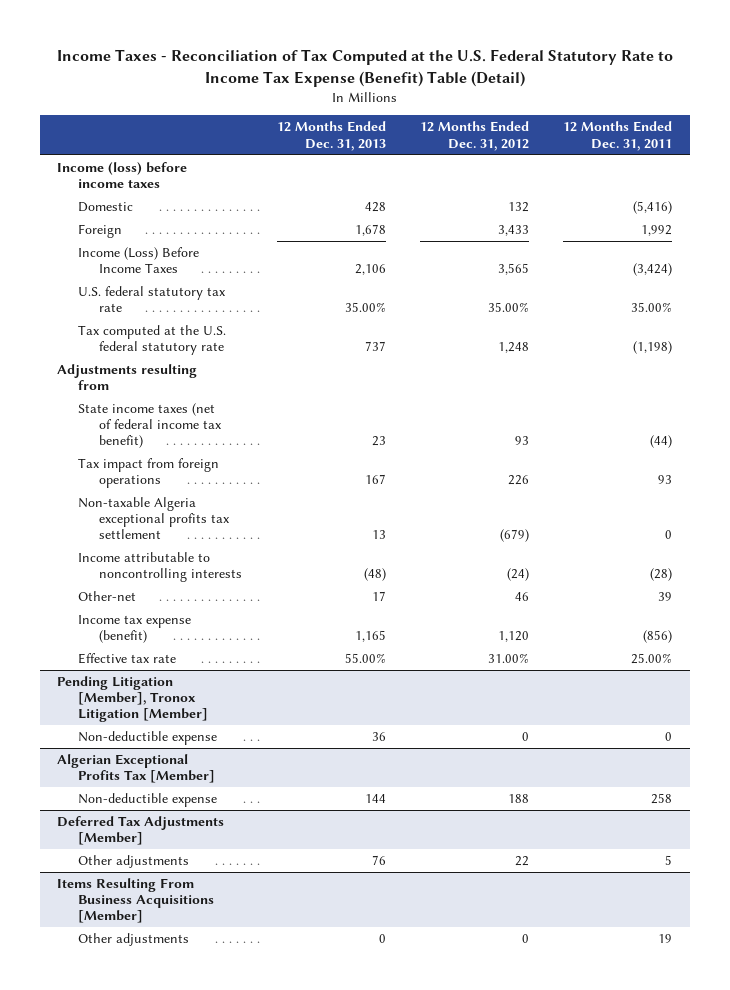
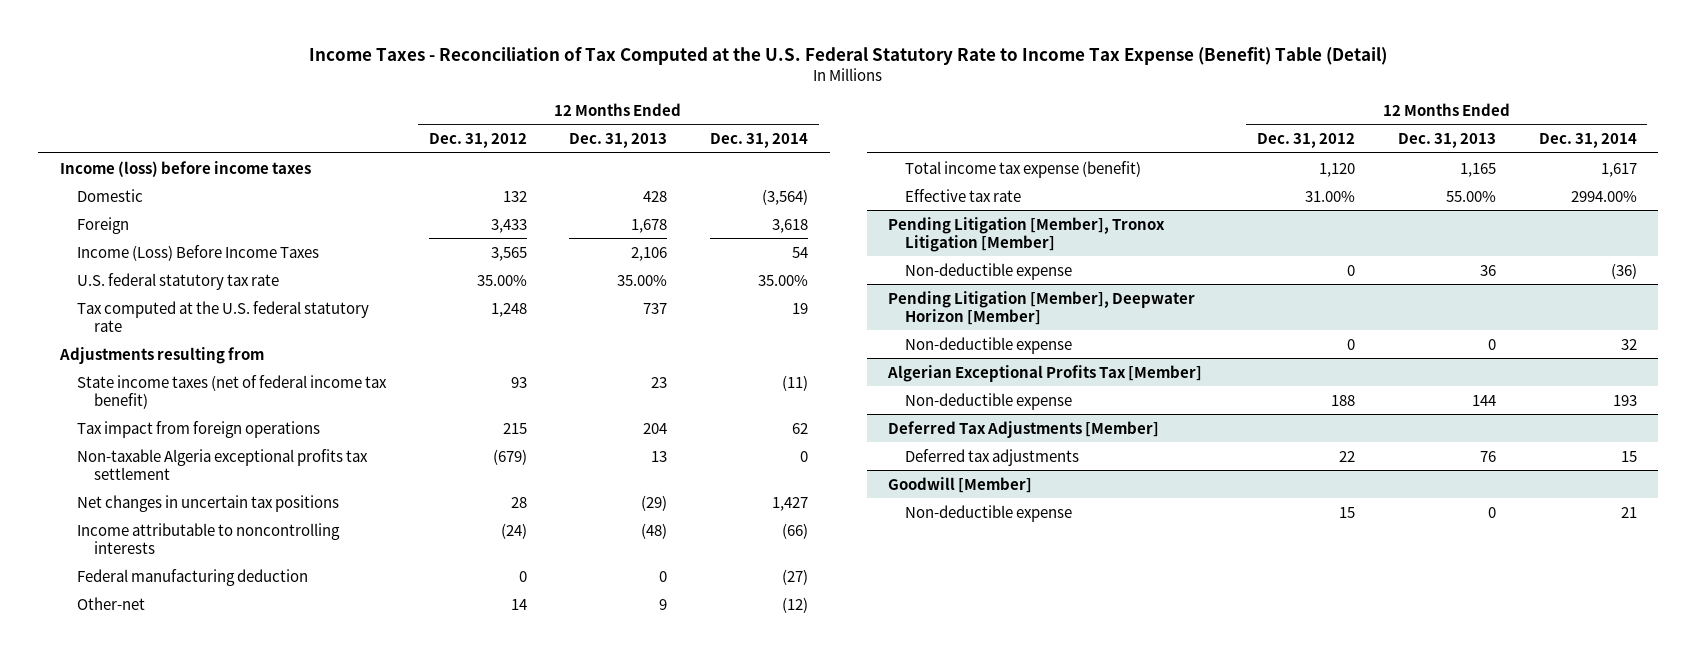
[563,121,673,151] 12 Months Ended Dec. 31, 2011 -> none
none -> [710,132,809,148] Dec. 31, 2014
[364,474,386,485] 167 -> [643,422,668,434] 204
[508,475,530,486] 226 -> [502,422,527,434] 215
none -> [77,494,340,512] Net changes in uncertain tax positions
none -> [77,568,309,586] Federal manufacturing deduction
[371,590,386,601] 17 -> [659,598,668,610] 9
[515,591,530,601] 46 -> [510,598,527,610] 14
[78,614,192,644] Income tax expense (benefit) -> [905,160,1142,178] Total income tax expense (benefit)
none -> [888,290,1196,325] Pending Litigation [Member], Deepwater Horizon [Member]
none -> [905,336,1073,354] Non-deductible expense
[57,877,215,924] Items Resulting From Business Acquisitions [Member] -> none
[78,932,190,946] Other adjustments -> none
[78,854,190,868] Other adjustments -> [905,448,1080,466] Deferred tax adjustments
none -> [888,476,1033,493] Goodwill [Member]
none -> [905,504,1073,522] Non-deductible expense

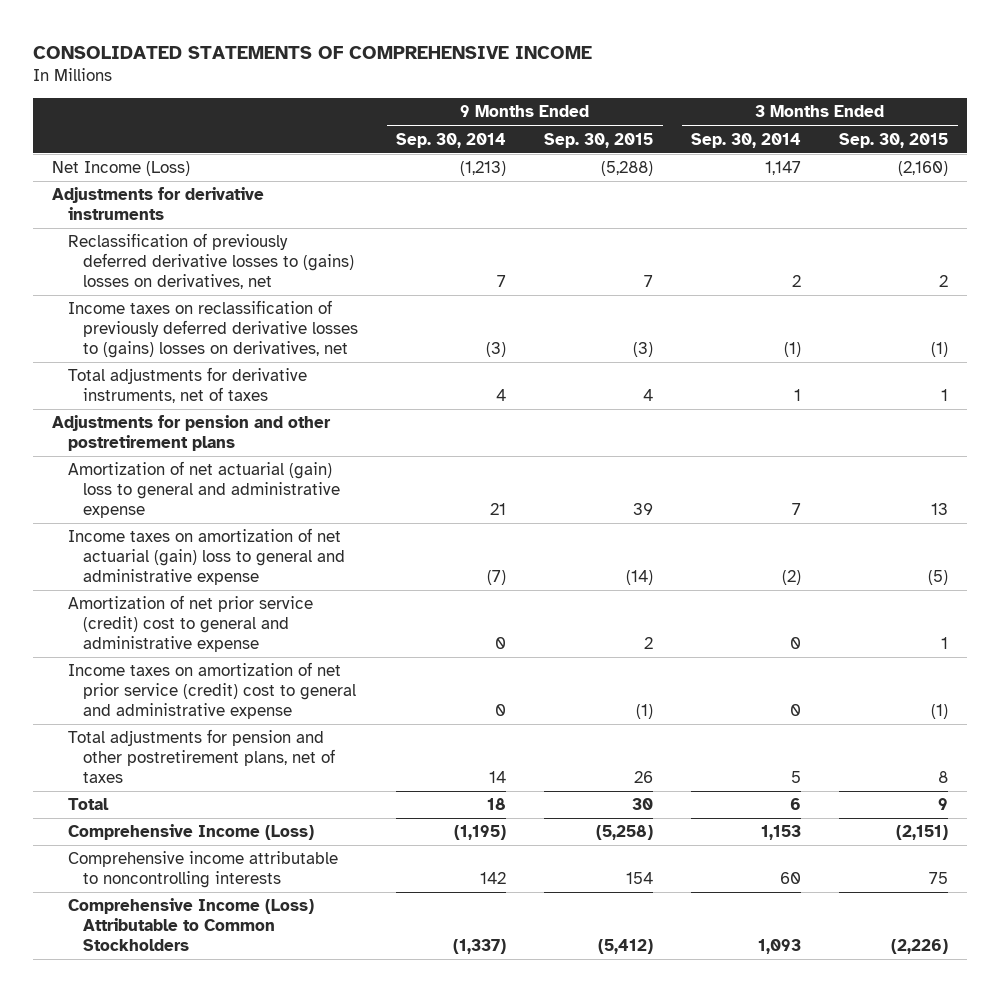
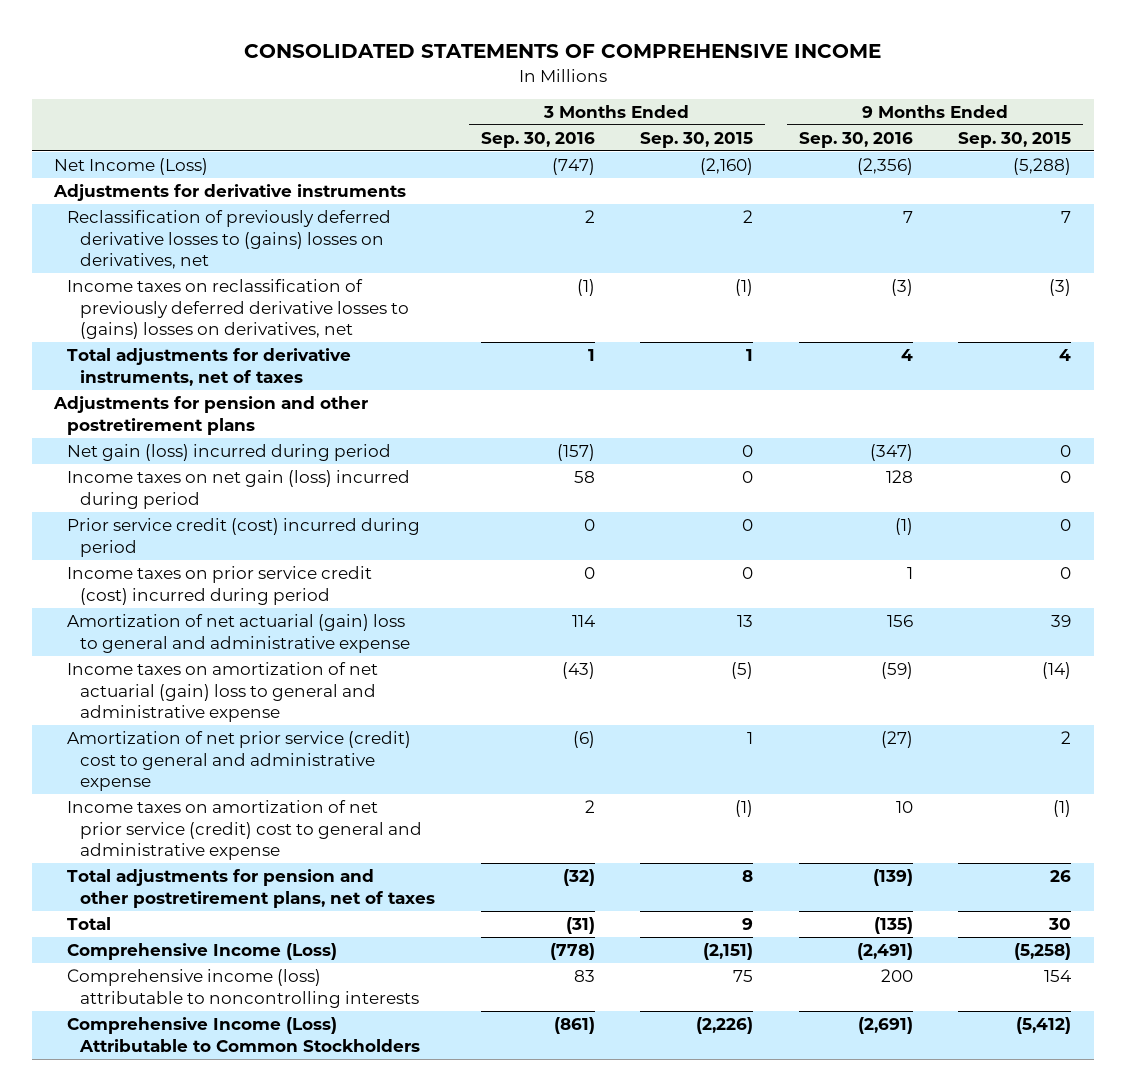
[396,132,507,148] Sep. 30, 2014 -> none
[691,132,802,148] Sep. 30, 2014 -> none
none -> [480,131,595,148] Sep. 30, 2016
none -> [798,131,913,148] Sep. 30, 2016
none -> [67,444,392,462] Net gain (loss) incurred during period
none -> [67,470,411,509] Income taxes on net gain (loss) incurred during period
none -> [67,518,421,557] Prior service credit (cost) incurred during period
none -> [67,566,373,605] Income taxes on prior service credit (cost) incurred during period
[67,851,338,889] Comprehensive income attributable to noncontrolling interests -> [67,969,420,1008] Comprehensive income (loss) attributable to noncontrolling interests

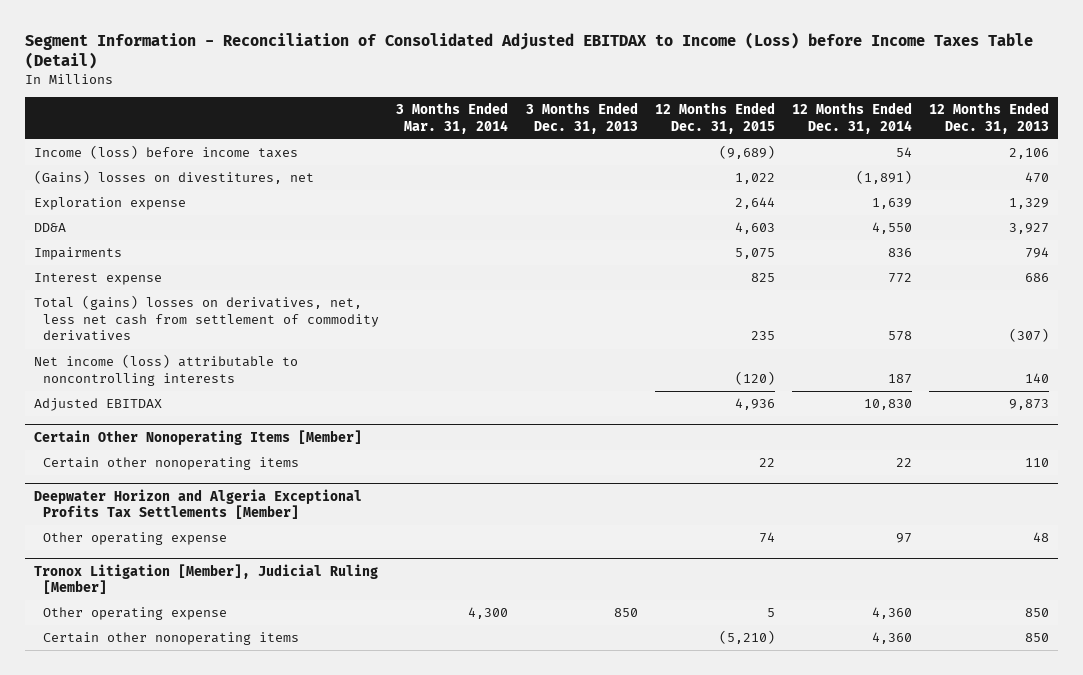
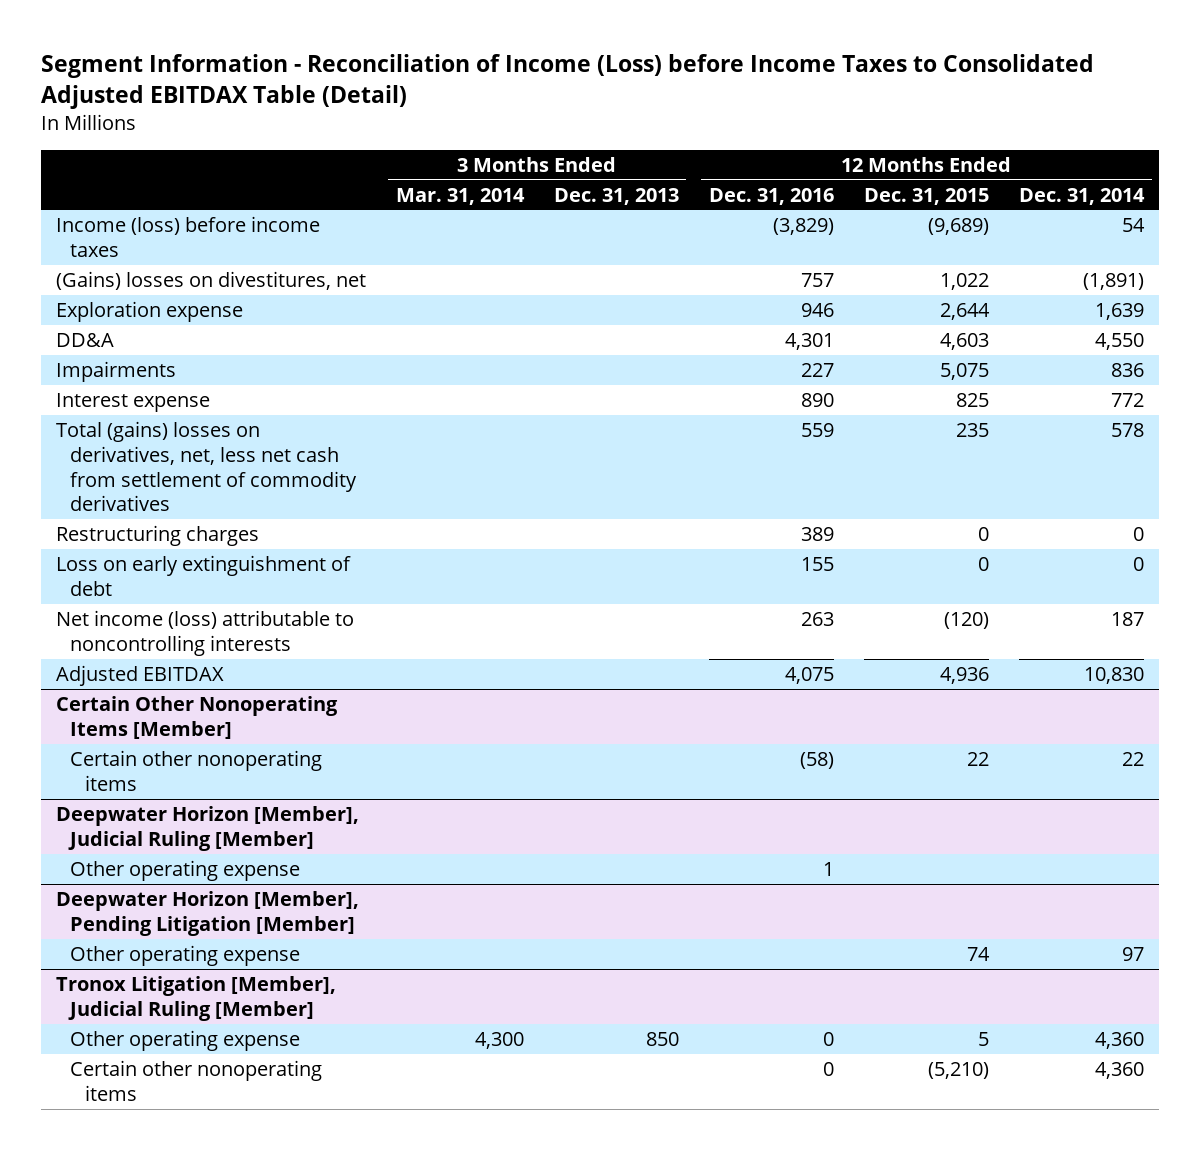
[25,31,1034,69] Segment Information - Reconciliation of Consolidated Adjusted EBITDAX to Income (Loss) before Income Taxes Table (Detail) -> [40,53,1094,109] Segment Information - Reconciliation of Income (Loss) before Income Taxes to Consolidated Adjusted EBITDAX Table (Detail)
[929,101,1050,134] 12 Months Ended Dec. 31, 2013 -> none
none -> [708,187,834,205] Dec. 31, 2016
none -> [55,524,259,546] Restructuring charges
none -> [55,554,351,596] Loss on early extinguishment of debt
[33,488,362,520] Deepwater Horizon and Algeria Exceptional Profits Tax Settlements [Member] -> none
none -> [55,805,359,851] Deepwater Horizon [Member], Judicial Ruling [Member]
none -> [70,859,301,881] Other operating expense
none -> [55,890,359,936] Deepwater Horizon [Member], Pending Litigation [Member]

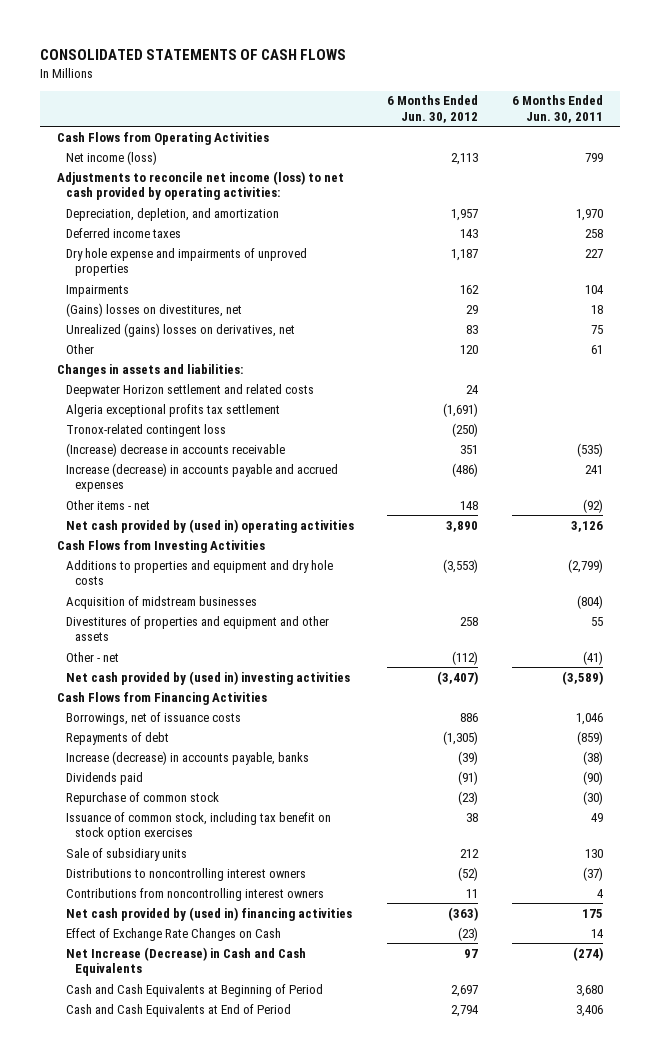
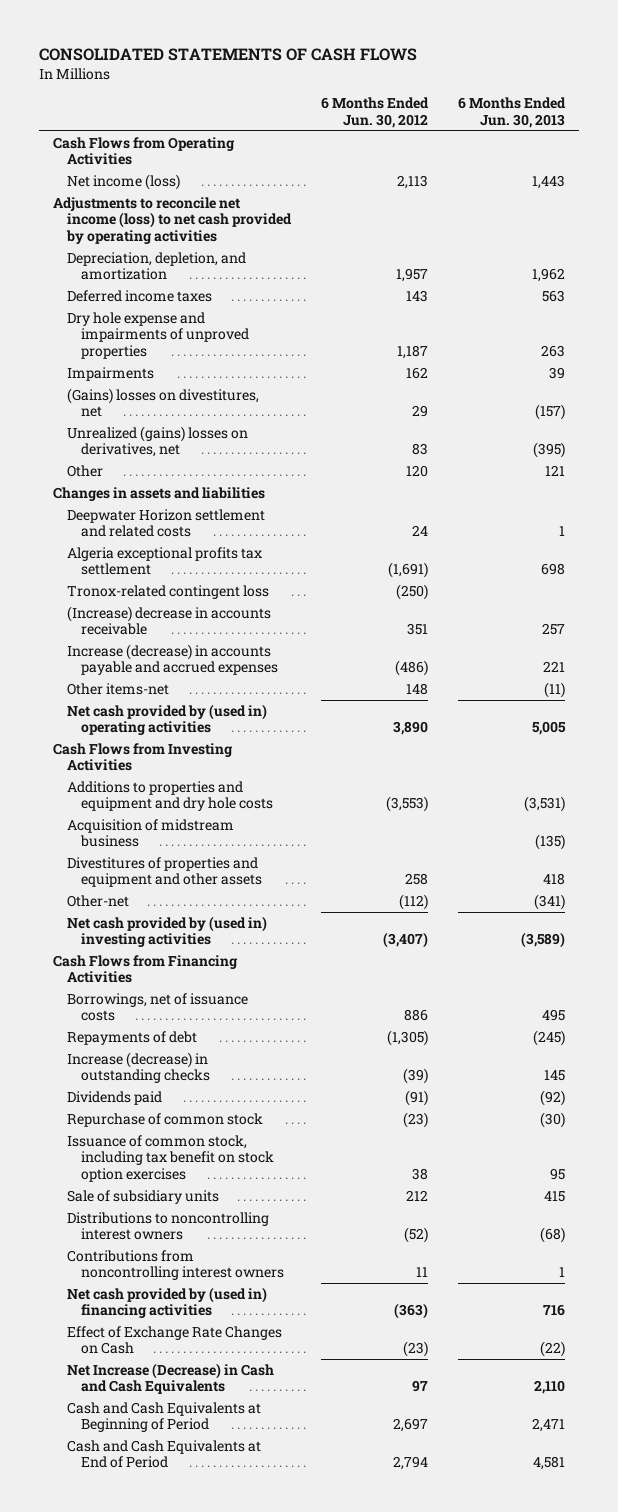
[512,95,604,123] 6 Months Ended Jun. 30, 2011 -> none
none -> [457,97,566,128] 6 Months Ended Jun. 30, 2013
[56,170,344,201] Adjustments to reconcile net income (loss) to net cash provided by operating activities: -> [53,196,293,244] Adjustments to reconcile net income (loss) to net cash provided by operating activities
[56,363,243,377] Changes in assets and liabilities: -> [53,486,266,501] Changes in assets and liabilities
[65,499,150,510] Other items - net -> [67,682,170,695] Other items-net
[65,595,257,609] Acquisition of midstream businesses -> [67,818,235,848] Acquisition of midstream business
[65,651,119,662] Other - net -> [67,894,130,907] Other-net
[65,750,309,765] Increase (decrease) in accounts payable, banks -> [67,1051,211,1084] Increase (decrease) in outstanding checks

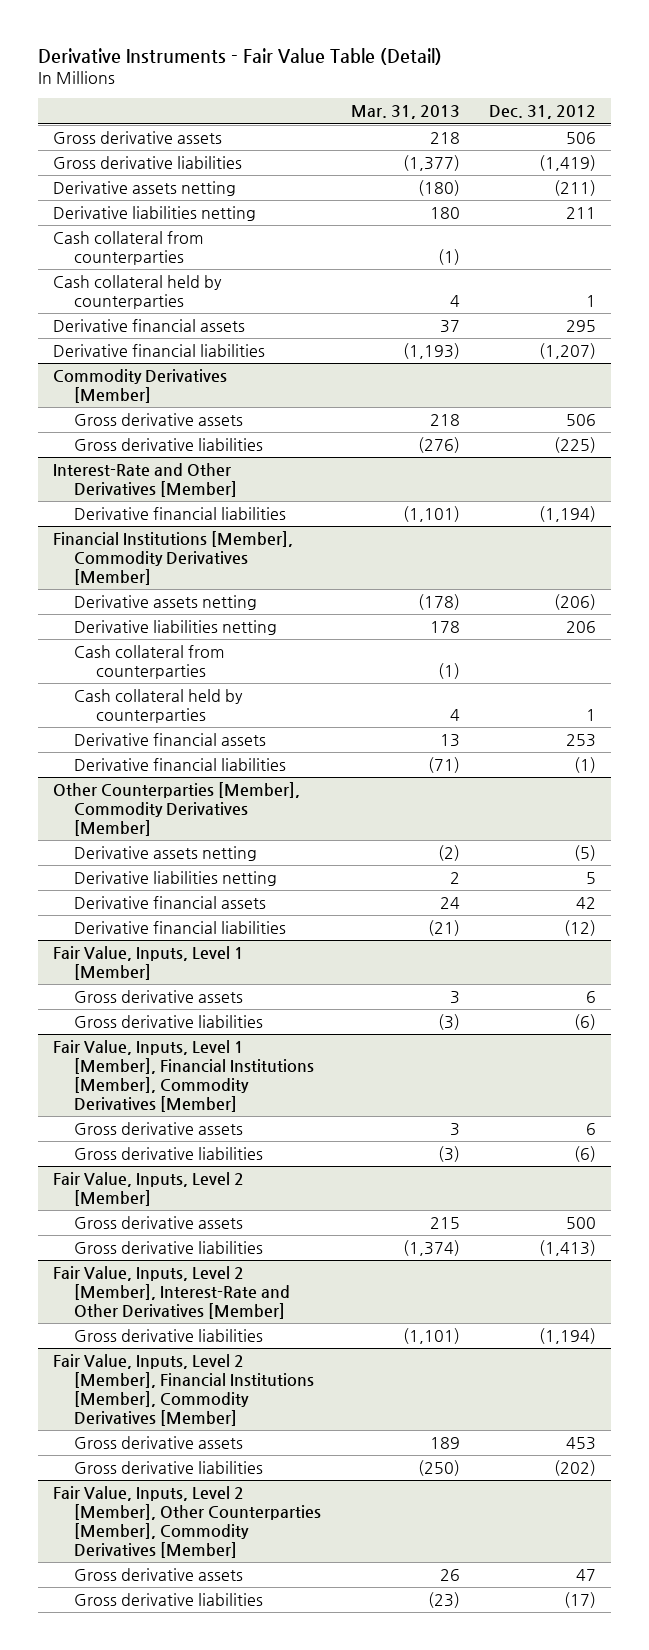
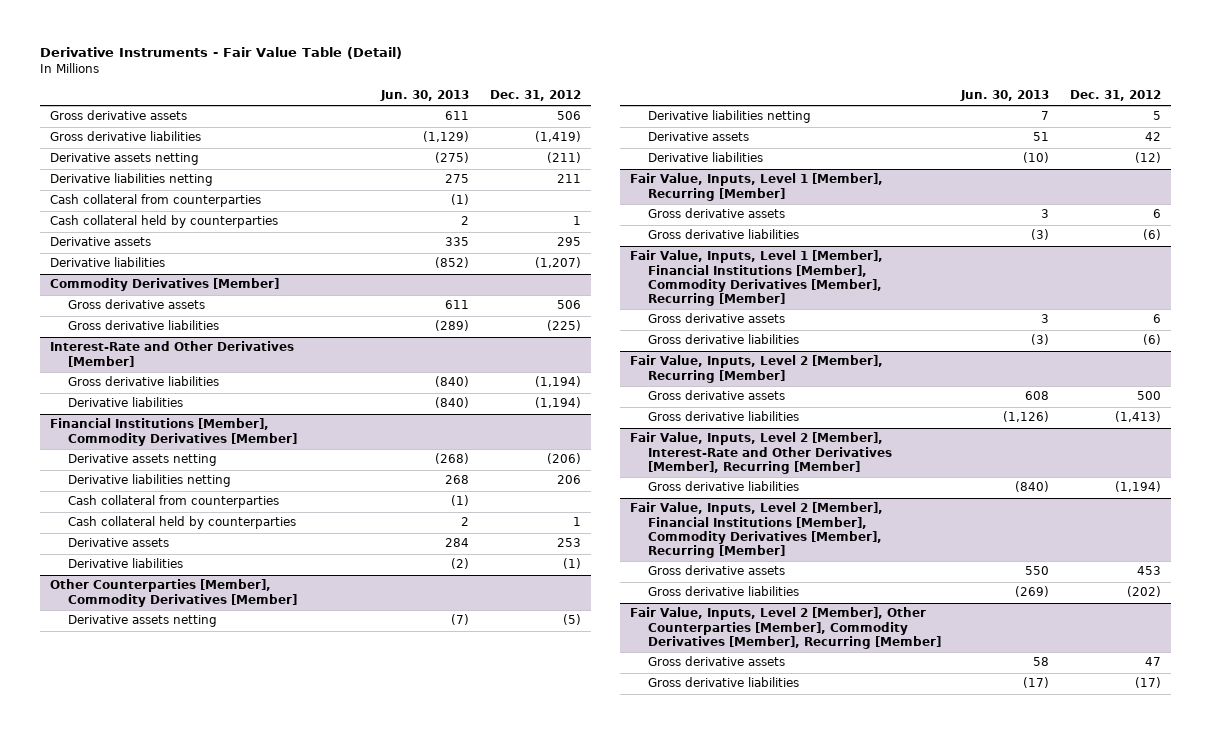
[350,105,460,120] Mar. 31, 2013 -> none
none -> [380,89,470,101] Jun. 30, 2013
[52,318,245,332] Derivative financial assets -> [49,237,151,247] Derivative assets
[52,343,265,357] Derivative financial liabilities -> [49,257,165,268] Derivative liabilities
none -> [67,376,219,387] Gross derivative liabilities
[74,506,287,520] Derivative financial liabilities -> [67,397,183,408] Derivative liabilities
[74,732,267,746] Derivative financial assets -> [67,538,169,548] Derivative assets
[74,757,287,771] Derivative financial liabilities -> [67,558,183,569] Derivative liabilities
[74,895,267,909] Derivative financial assets -> [647,132,749,142] Derivative assets
[74,920,287,934] Derivative financial liabilities -> [647,152,763,163] Derivative liabilities
[52,945,244,980] Fair Value, Inputs, Level 1 [Member] -> [629,173,883,201] Fair Value, Inputs, Level 1 [Member], Recurring [Member]
[52,1039,315,1112] Fair Value, Inputs, Level 1 [Member], Financial Institutions [Member], Commodity Derivatives [Member] -> [629,250,883,307] Fair Value, Inputs, Level 1 [Member], Financial Institutions [Member], Commodity Derivatives [Member], Recurring [Member]
[52,1171,244,1206] Fair Value, Inputs, Level 2 [Member] -> [629,355,883,383] Fair Value, Inputs, Level 2 [Member], Recurring [Member]
[52,1265,291,1319] Fair Value, Inputs, Level 2 [Member], Interest-Rate and Other Derivatives [Member] -> [629,432,892,475] Fair Value, Inputs, Level 2 [Member], Interest-Rate and Other Derivatives [Member], Recurring [Member]
[52,1353,315,1426] Fair Value, Inputs, Level 2 [Member], Financial Institutions [Member], Commodity Derivatives [Member] -> [629,502,883,559] Fair Value, Inputs, Level 2 [Member], Financial Institutions [Member], Commodity Derivatives [Member], Recurring [Member]
[52,1485,322,1558] Fair Value, Inputs, Level 2 [Member], Other Counterparties [Member], Commodity Derivatives [Member] -> [629,607,941,650] Fair Value, Inputs, Level 2 [Member], Other Counterparties [Member], Commodity Derivatives [Member], Recurring [Member]

